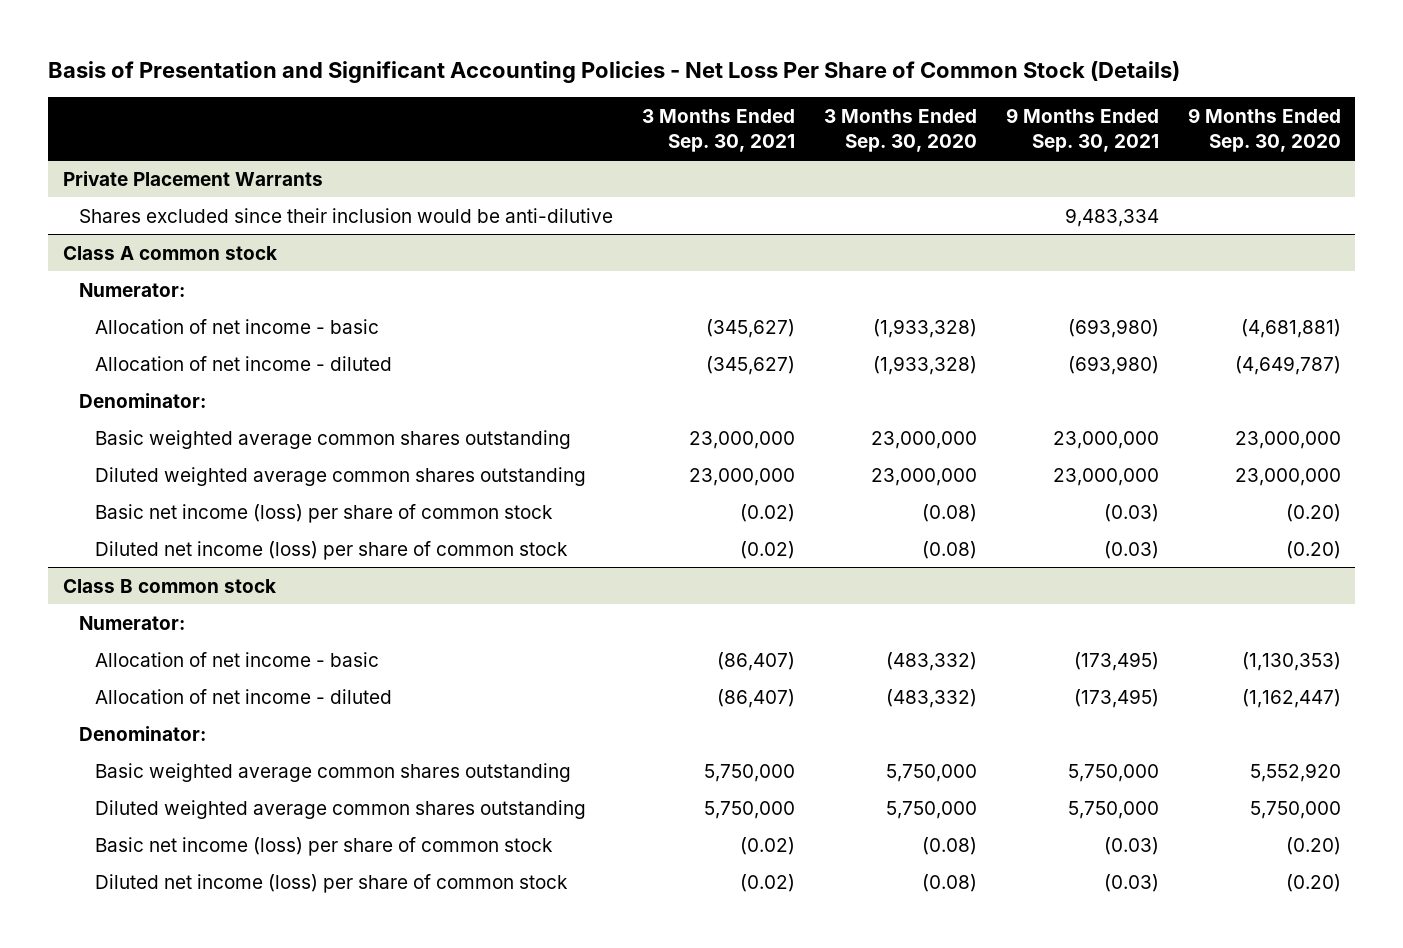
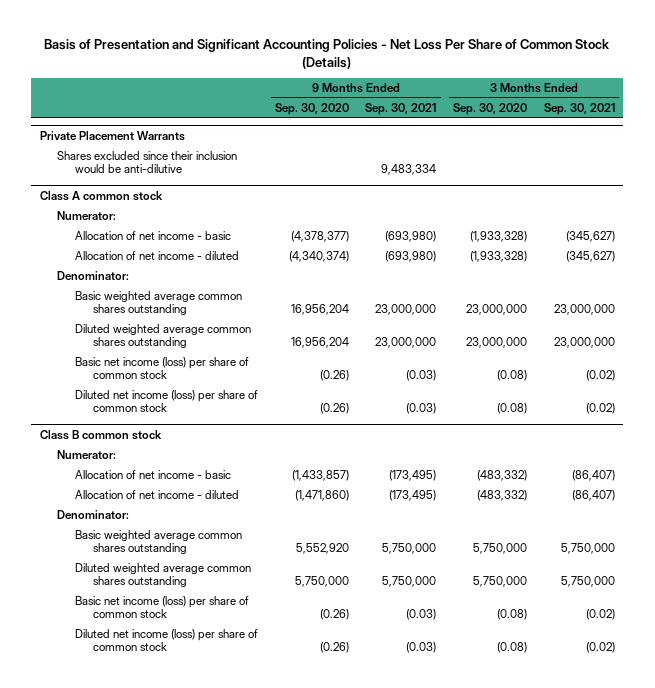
[1240,318,1341,338] (4,681,881) -> [290,231,349,243] (4,378,377)
[1234,355,1341,375] (4,649,787) -> [288,251,349,263] (4,340,374)
[1234,430,1341,449] 23,000,000 -> [290,304,349,316] 16,956,204
[1234,467,1341,486] 23,000,000 -> [290,337,349,349] 16,956,204
[1285,503,1341,522] (0.20) -> [319,370,349,382] (0.26)
[1285,540,1341,559] (0.20) -> [319,403,349,415] (0.26)
[1241,651,1341,671] (1,130,353) -> [291,470,349,482] (1,433,857)
[1241,688,1341,708] (1,162,447) -> [294,490,349,502] (1,471,860)
[1285,836,1341,855] (0.20) -> [319,609,349,621] (0.26)
[1285,873,1341,892] (0.20) -> [319,642,349,654] (0.26)

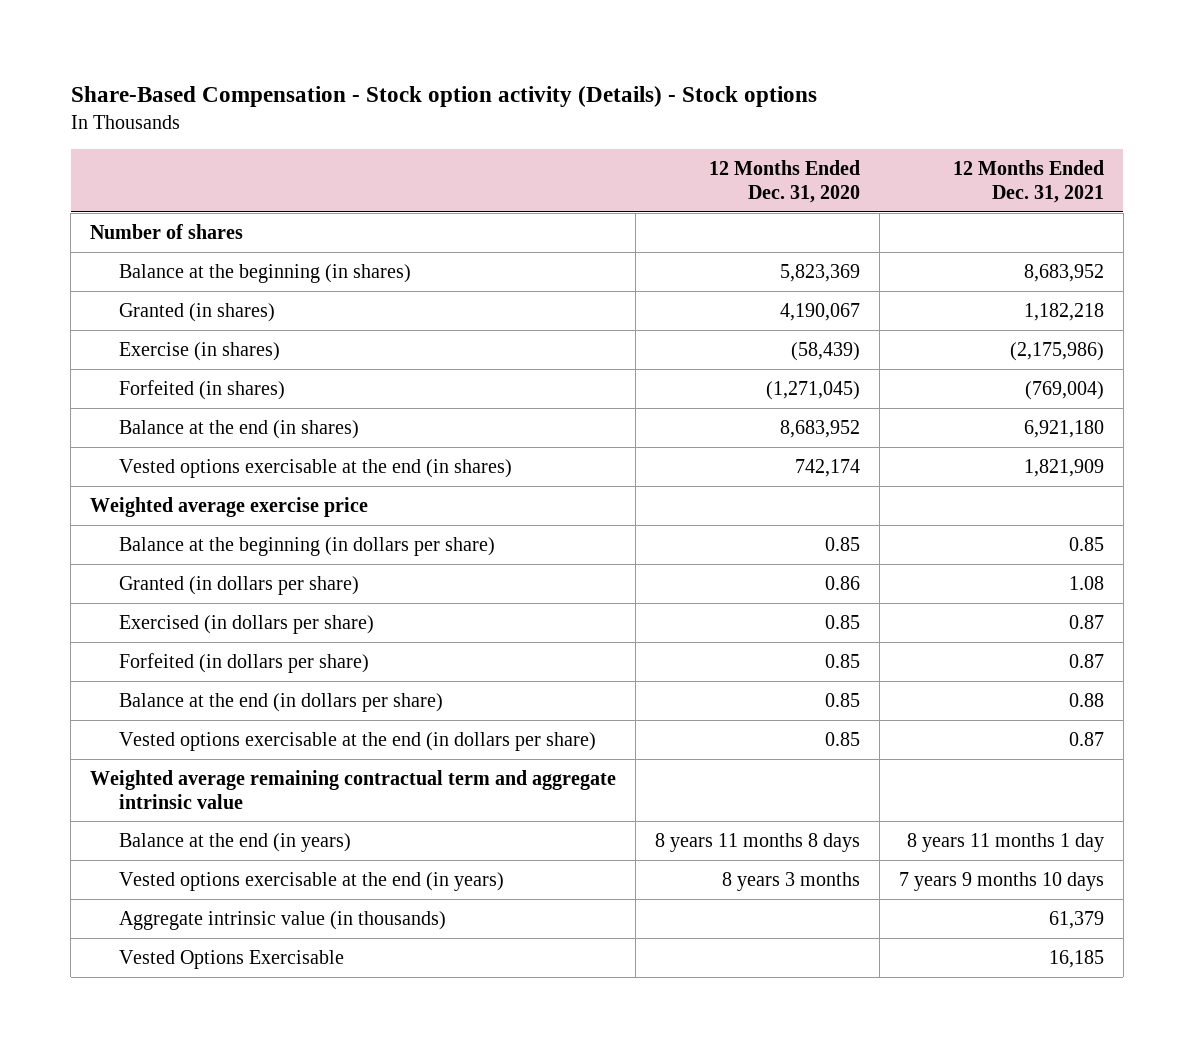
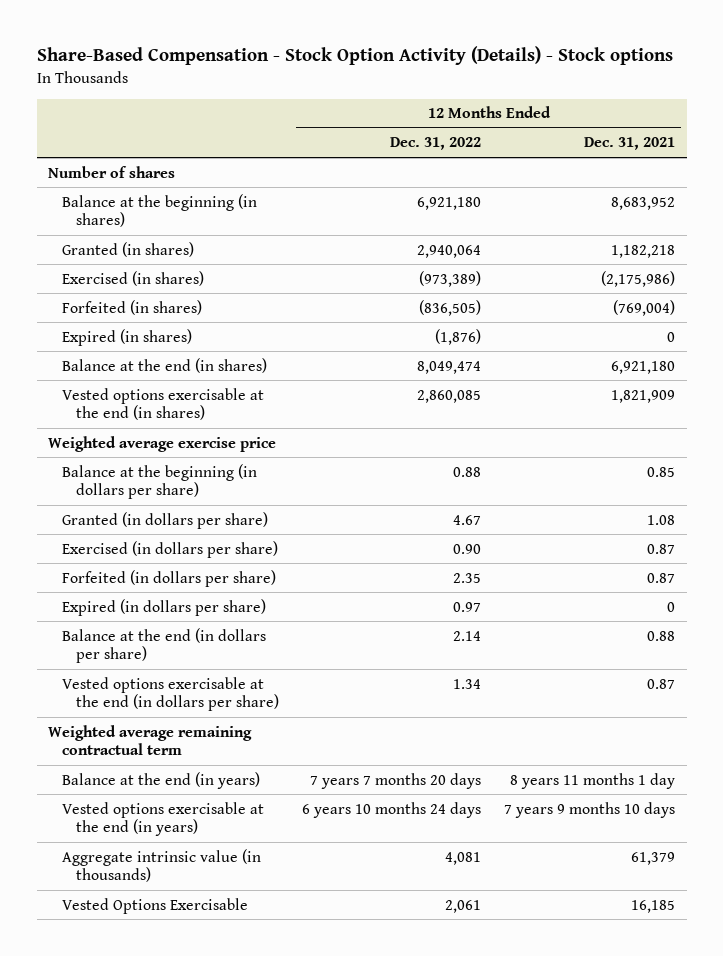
[70,85,817,107] Share-Based Compensation - Stock option activity (Details) - Stock options -> [36,46,673,66] Share-Based Compensation - Stock Option Activity (Details) - Stock options
[708,160,860,203] 12 Months Ended Dec. 31, 2020 -> none
none -> [390,137,482,151] Dec. 31, 2022
[119,341,281,361] Exercise (in shares) -> [62,270,205,286] Exercised (in shares)
none -> [62,328,193,346] Expired (in shares)
none -> [62,598,267,616] Expired (in dollars per share)
[89,769,616,809] Weighted average remaining contractual term and aggregate intrinsic value -> [48,724,253,756] Weighted average remaining contractual term

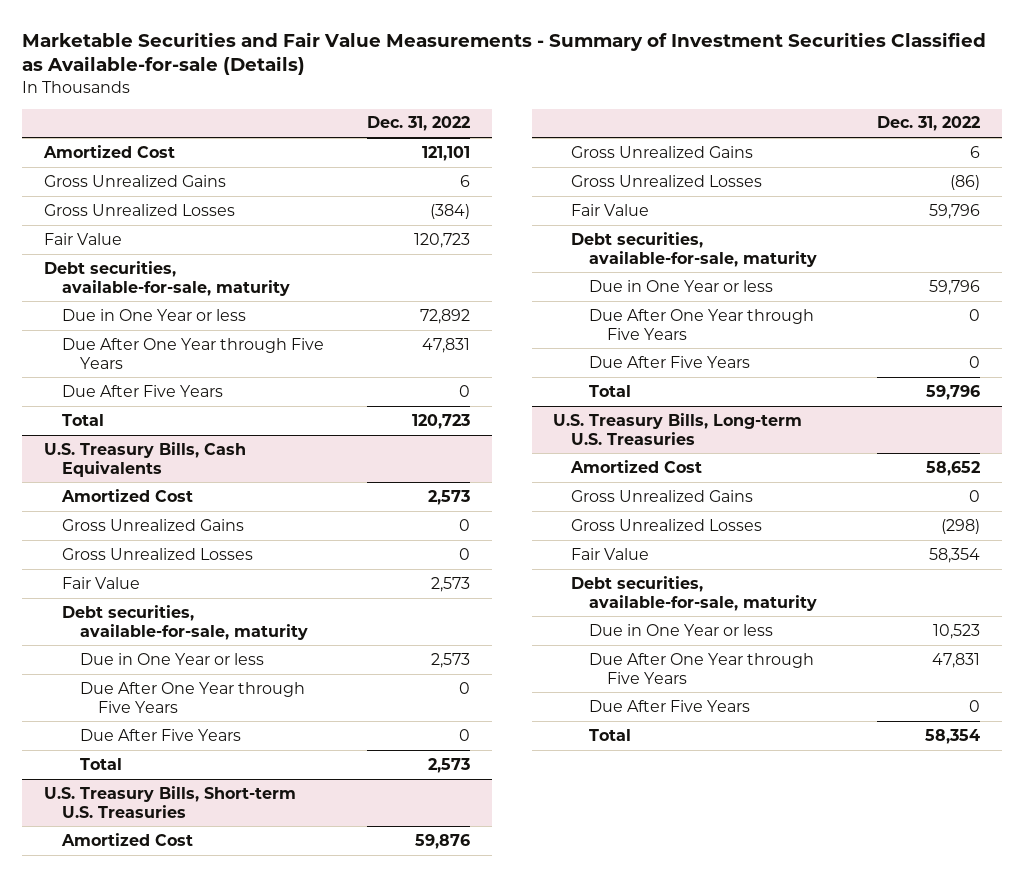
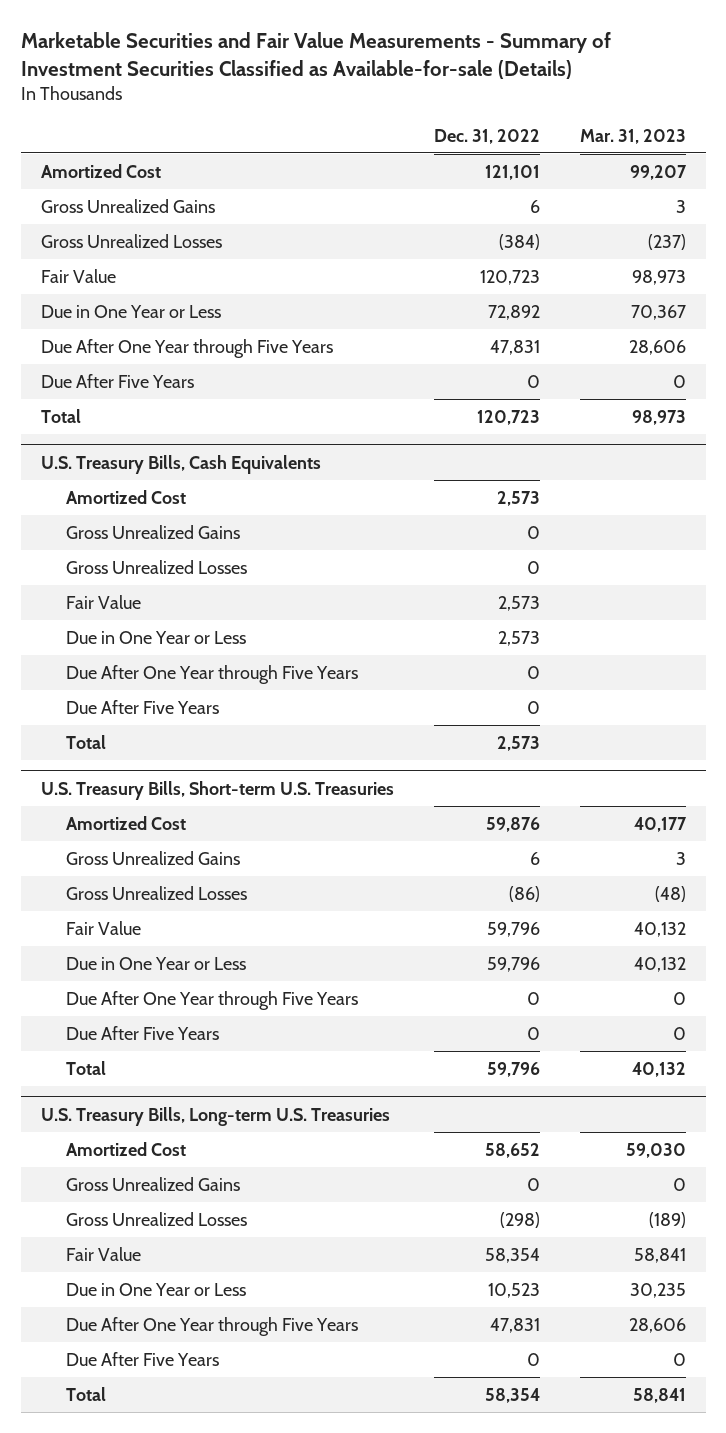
none -> [579,128,686,144] Mar. 31, 2023
[43,260,290,296] Debt securities, available-for-sale, maturity -> none
[61,308,246,321] Due in One Year or less -> [40,304,221,318] Due in One Year or Less
[61,604,308,640] Debt securities, available-for-sale, maturity -> none
[79,652,264,665] Due in One Year or less -> [65,630,246,644] Due in One Year or Less
[571,231,818,267] Debt securities, available-for-sale, maturity -> none
[589,279,774,292] Due in One Year or less -> [65,956,246,970] Due in One Year or Less
[571,575,818,611] Debt securities, available-for-sale, maturity -> none
[589,623,774,636] Due in One Year or less -> [65,1282,246,1296] Due in One Year or Less

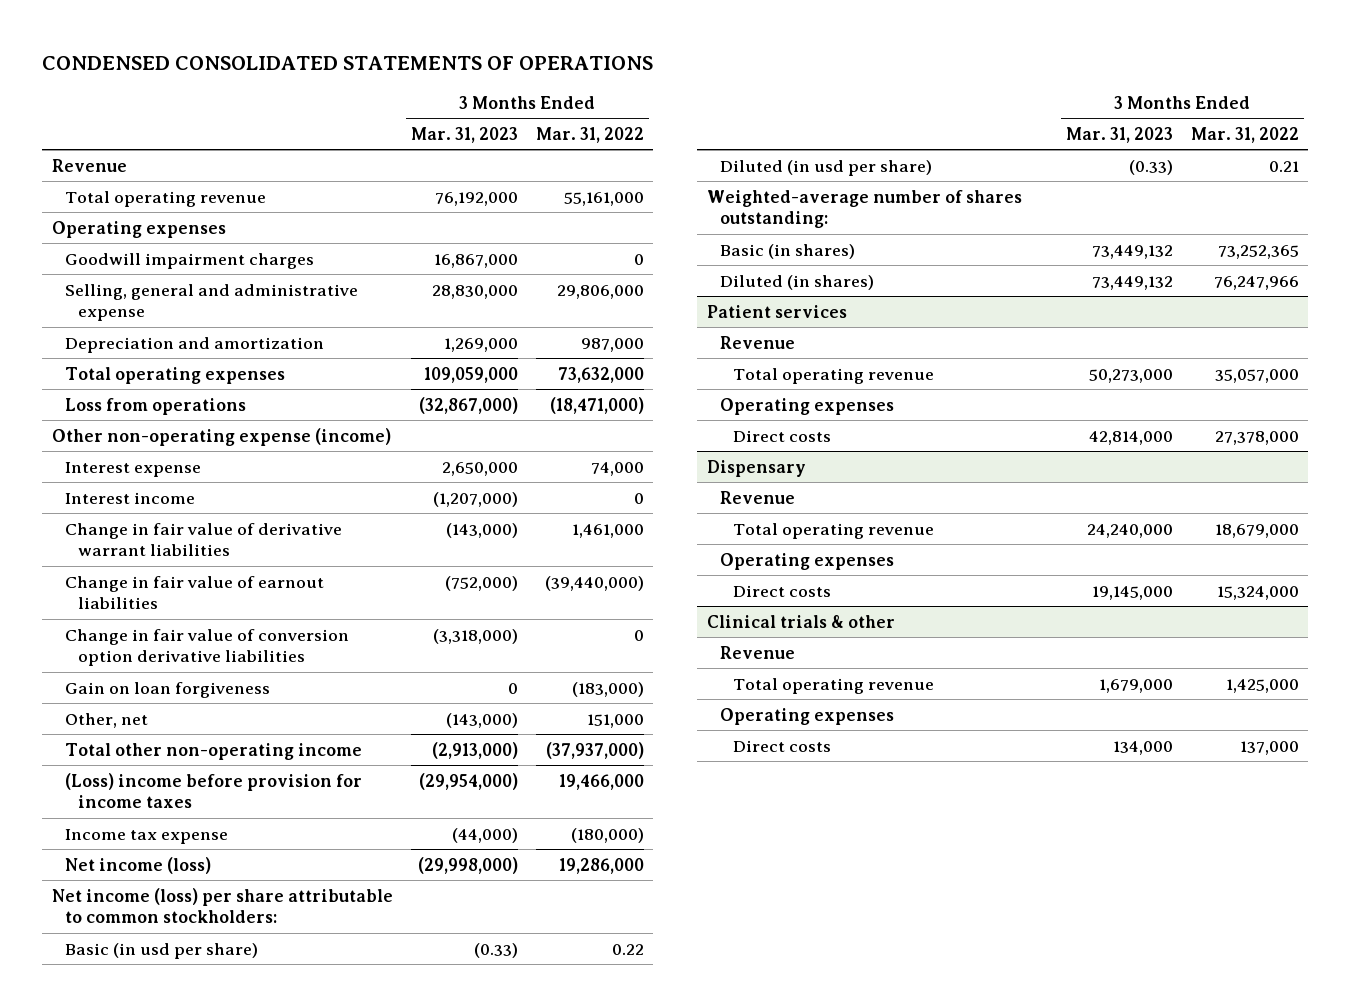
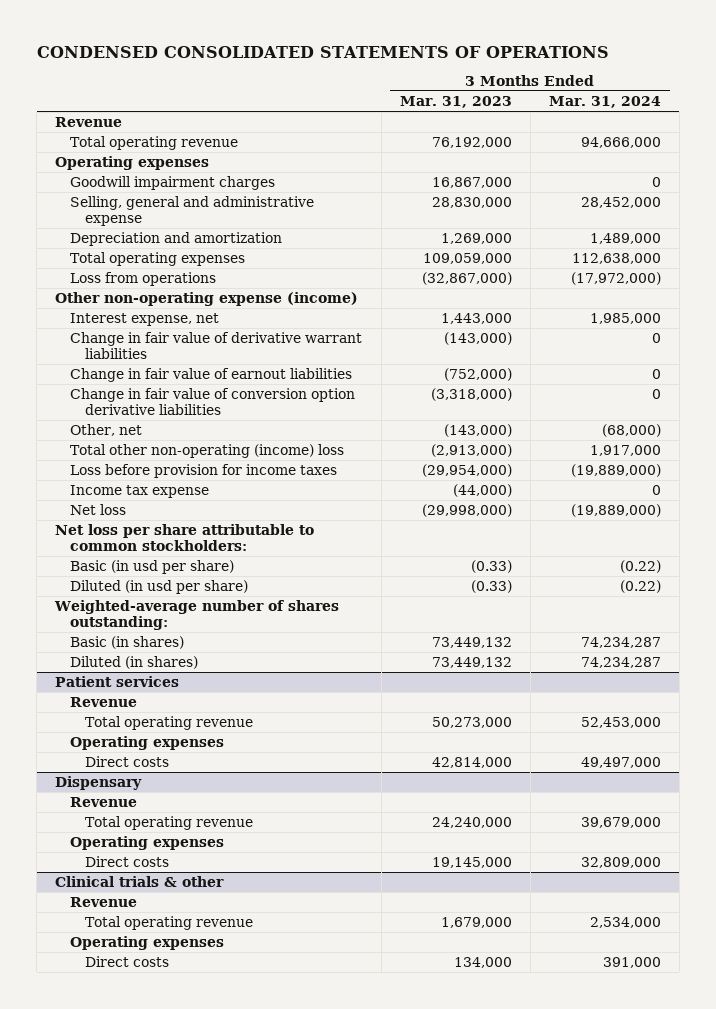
[536,126,645,143] Mar. 31, 2022 -> none
none -> [548,95,661,108] Mar. 31, 2024
[64,491,195,504] Interest income -> none
[64,461,201,477] Interest expense -> [70,312,220,326] Interest expense, net
[441,461,518,476] 2,650,000 -> [440,312,512,324] 1,443,000
[64,681,270,698] Gain on loan forgiveness -> none
[64,742,362,760] Total other non-operating income -> [70,443,345,458] Total other non-operating (income) loss
[64,772,362,809] (Loss) income before provision for income taxes -> [70,463,338,478] Loss before provision for income taxes
[64,856,211,874] Net income (loss) -> [70,503,127,515] Net loss
[51,887,393,924] Net income (loss) per share attributable to common stockholders: -> [55,523,315,552] Net loss per share attributable to common stockholders:

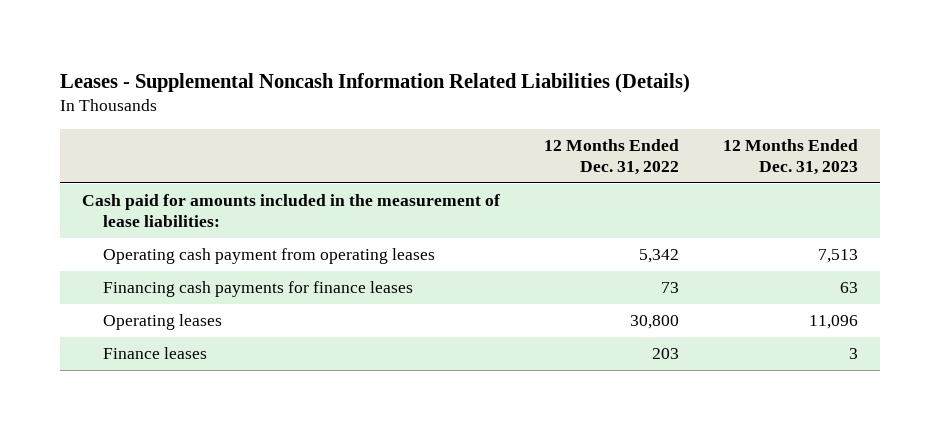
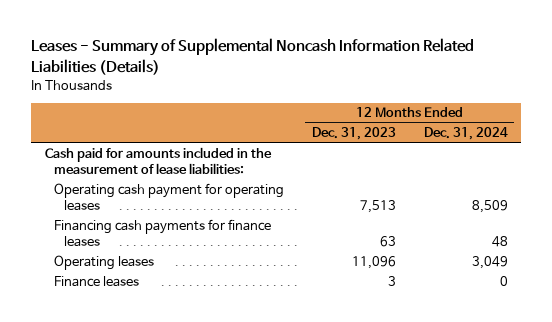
[60,72,691,93] Leases - Supplemental Noncash Information Related Liabilities (Details) -> [31,38,475,75] Leases - Summary of Supplemental Noncash Information Related Liabilities (Details)
[544,138,680,176] 12 Months Ended Dec. 31, 2022 -> none
none -> [423,127,508,141] Dec. 31, 2024
[103,248,436,265] Operating cash payment from operating leases -> [54,182,285,211] Operating cash payment for operating leases

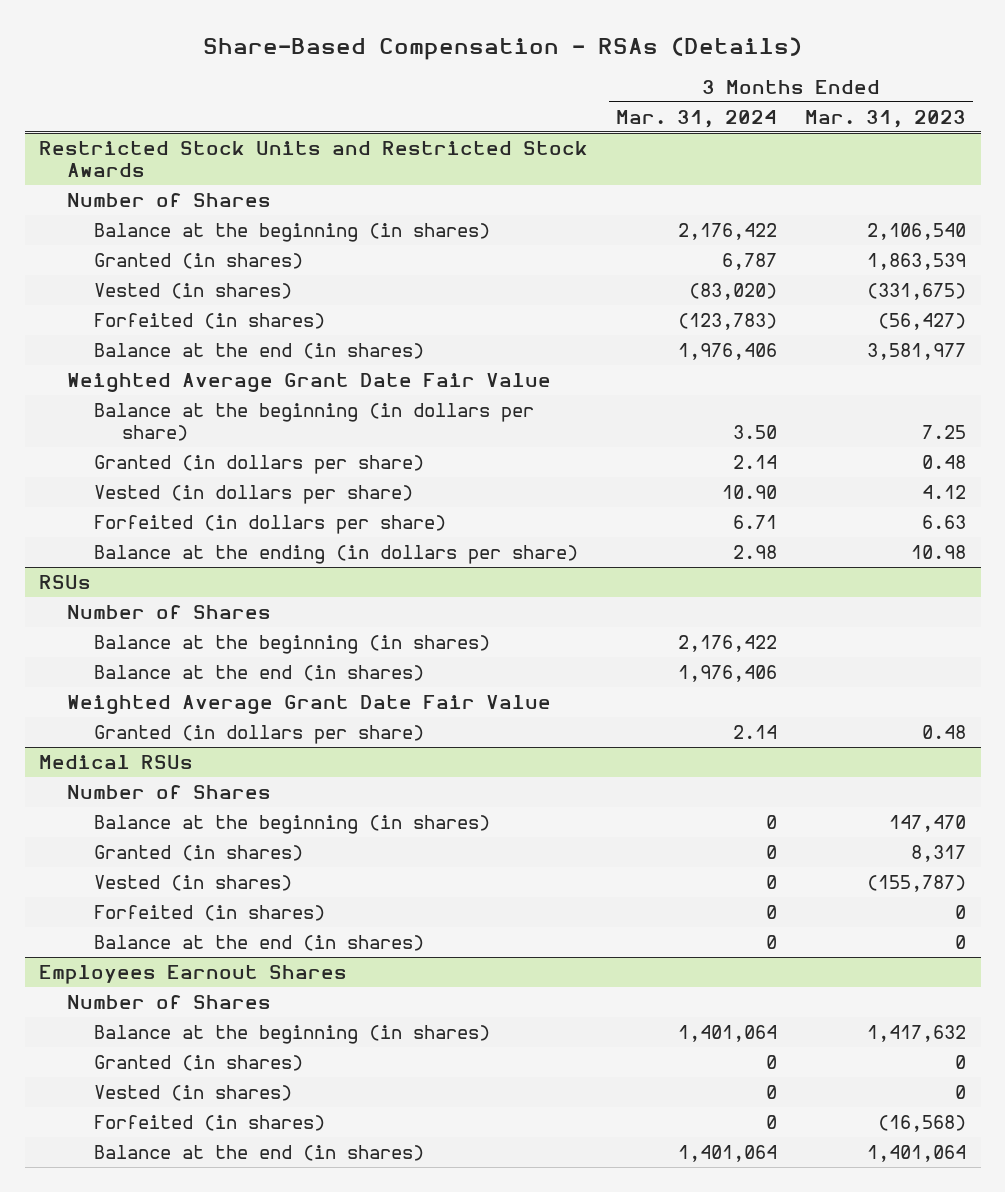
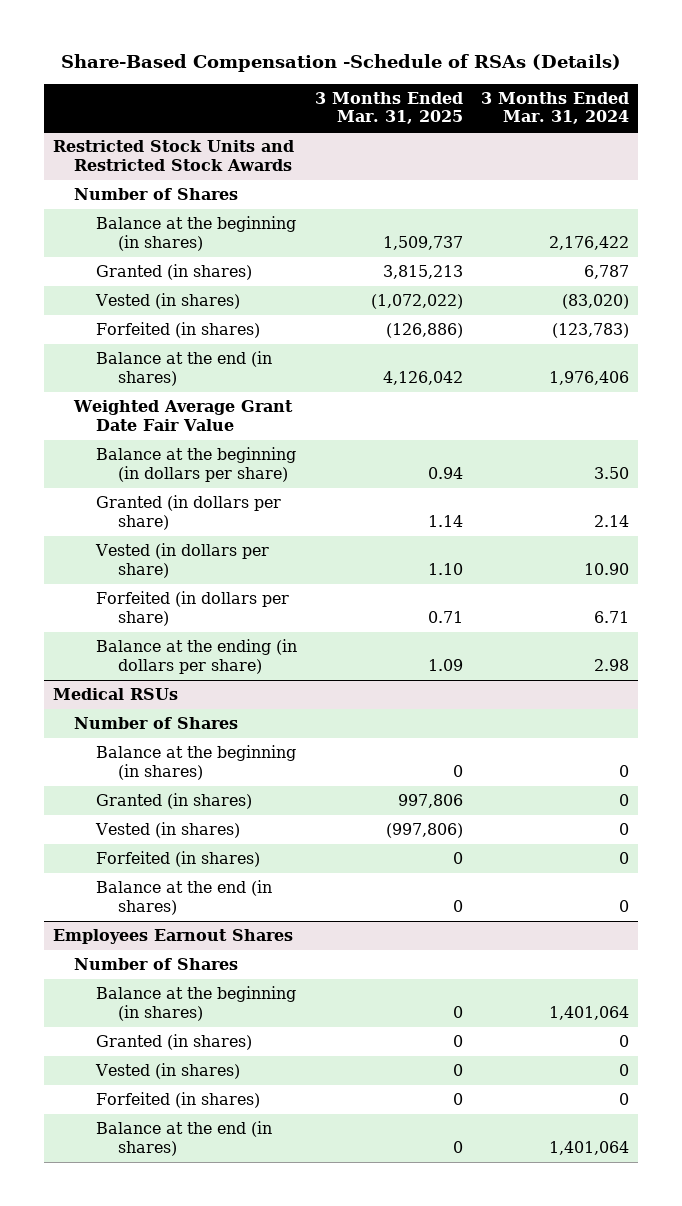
[202,36,802,60] Share-Based Compensation - RSAs (Details) -> [60,54,621,73] Share-Based Compensation -Schedule of RSAs (Details)
[805,109,967,128] Mar. 31, 2023 -> none
none -> [314,91,463,125] 3 Months Ended Mar. 31, 2025
[38,574,91,589] RSUs -> none
[66,604,271,619] Number of Shares -> none
[94,634,491,654] Balance at the beginning (in shares) -> none
[94,664,425,681] Balance at the end (in shares) -> none
[66,694,551,714] Weighted Average Grant Date Fair Value -> none
[94,724,425,744] Granted (in dollars per share) -> none

